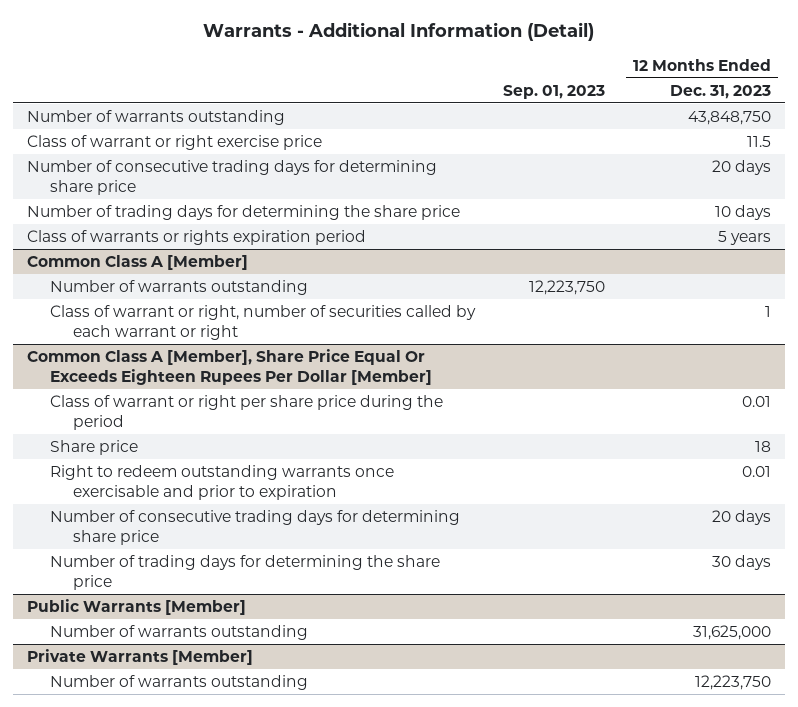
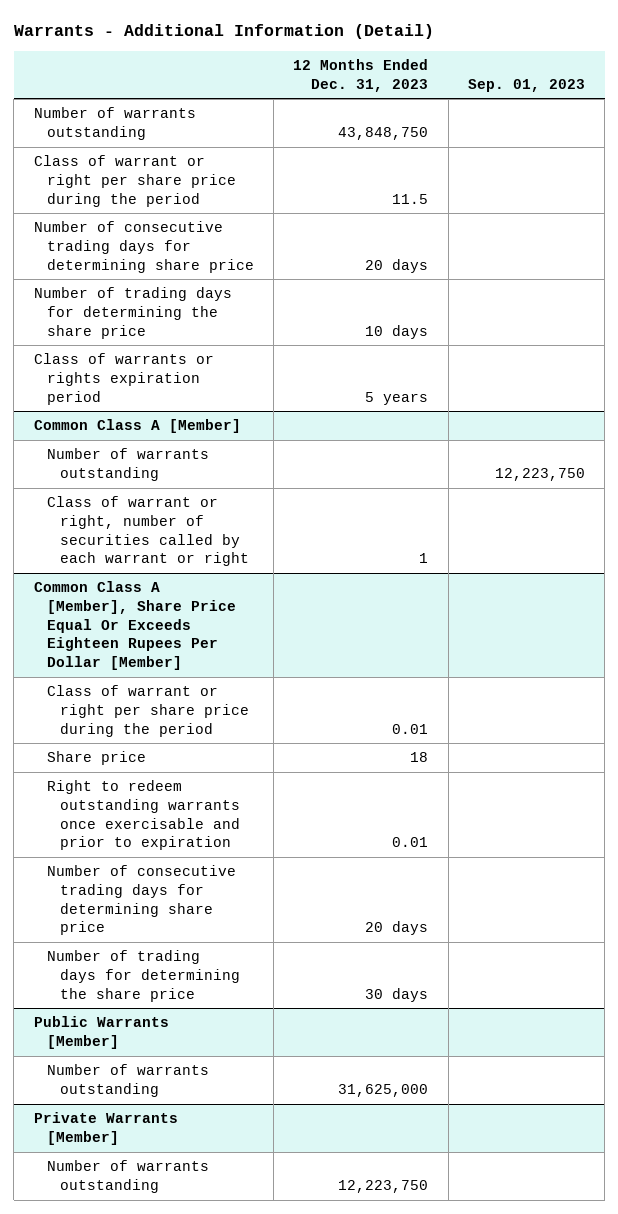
[27,134,323,150] Class of warrant or right exercise price -> [33,155,236,207] Class of warrant or right per share price during the period

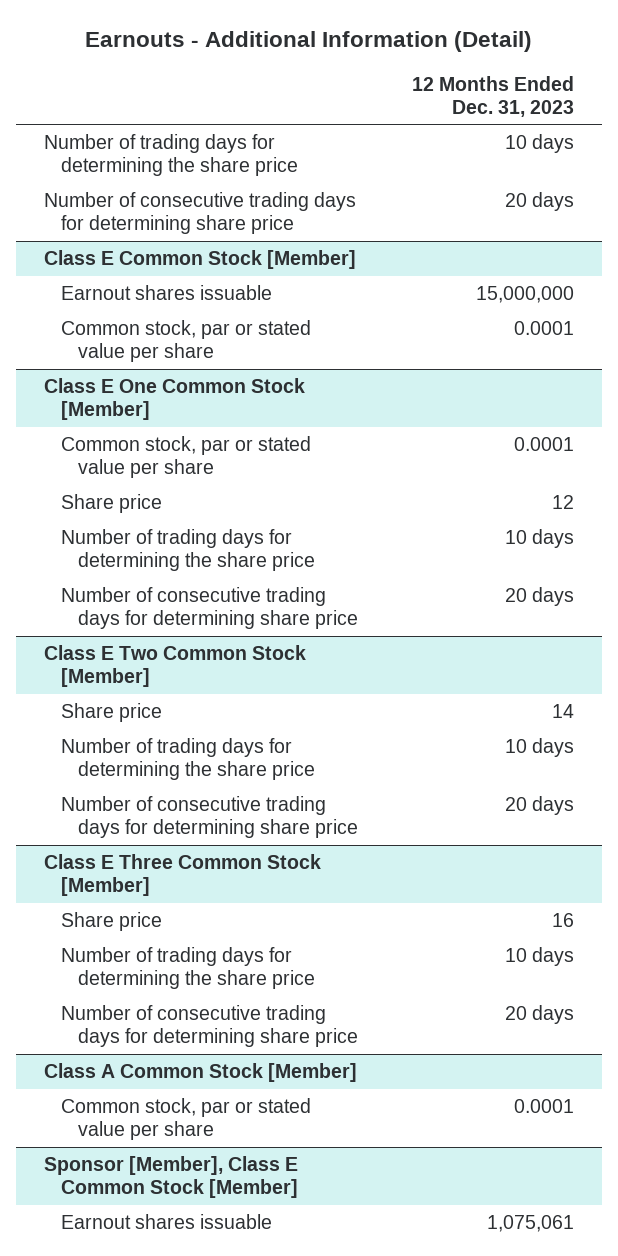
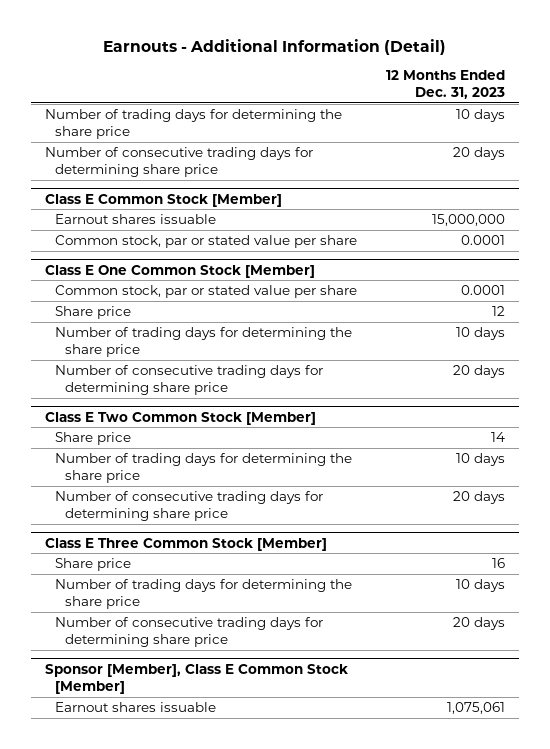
[43,1063,357,1083] Class A Common Stock [Member] -> none
[60,1098,311,1141] Common stock, par or stated value per share -> none

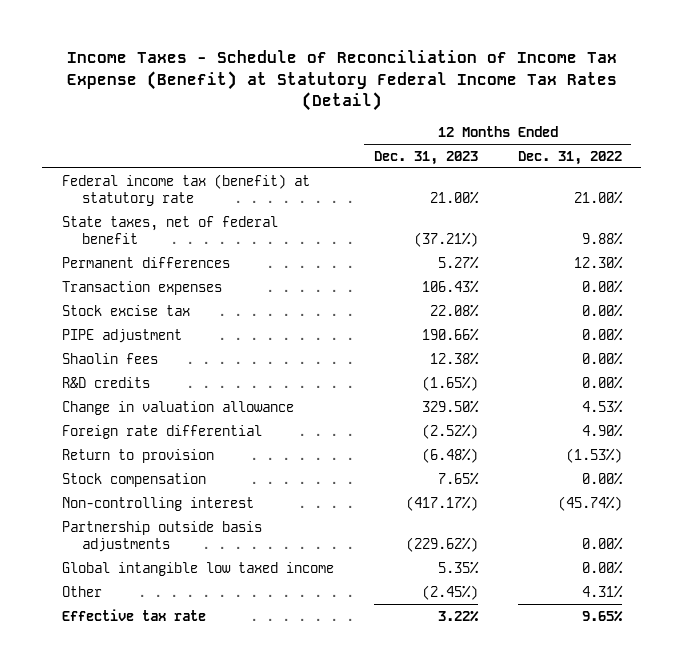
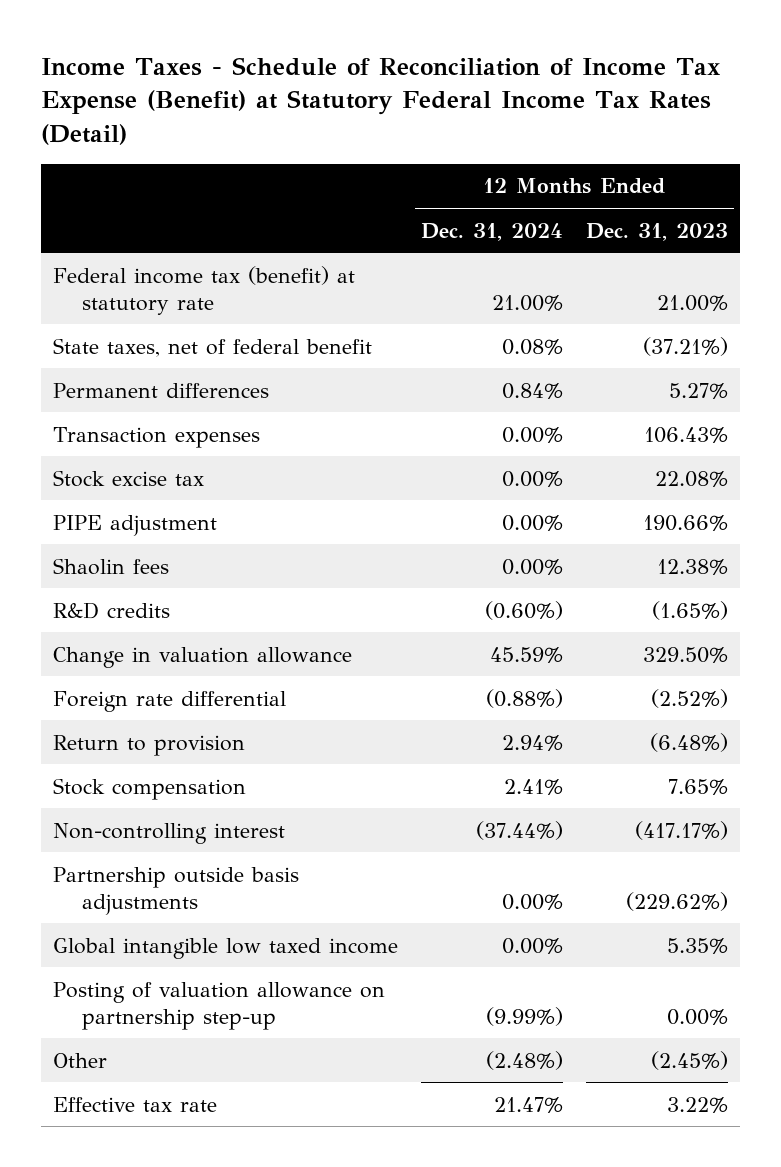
[517,150,622,165] Dec. 31, 2022 -> none
none -> [420,222,563,241] Dec. 31, 2024
none -> [52,981,385,1030] Posting of valuation allowance on partnership step-up

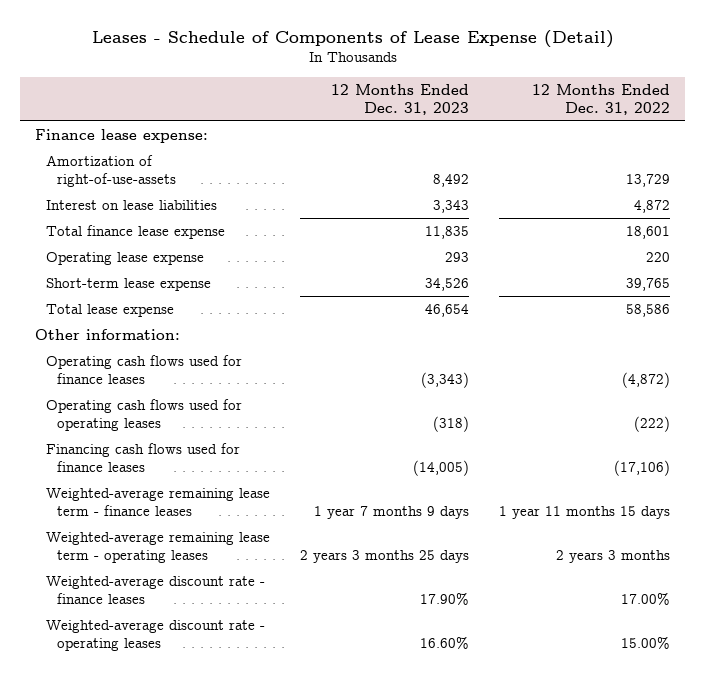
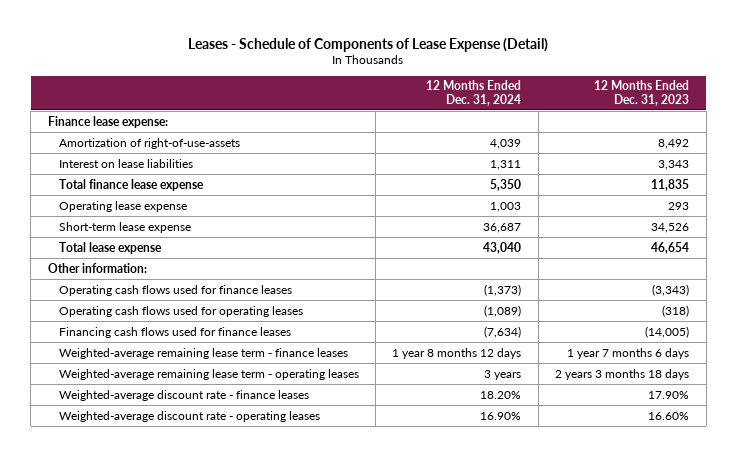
[532,83,671,115] 12 Months Ended Dec. 31, 2022 -> none
none -> [426,80,522,106] 12 Months Ended Dec. 31, 2024
[314,506,470,520] 1 year 7 months 9 days -> [567,347,690,359] 1 year 7 months 6 days
[300,550,470,564] 2 years 3 months 25 days -> [555,368,690,380] 2 years 3 months 18 days

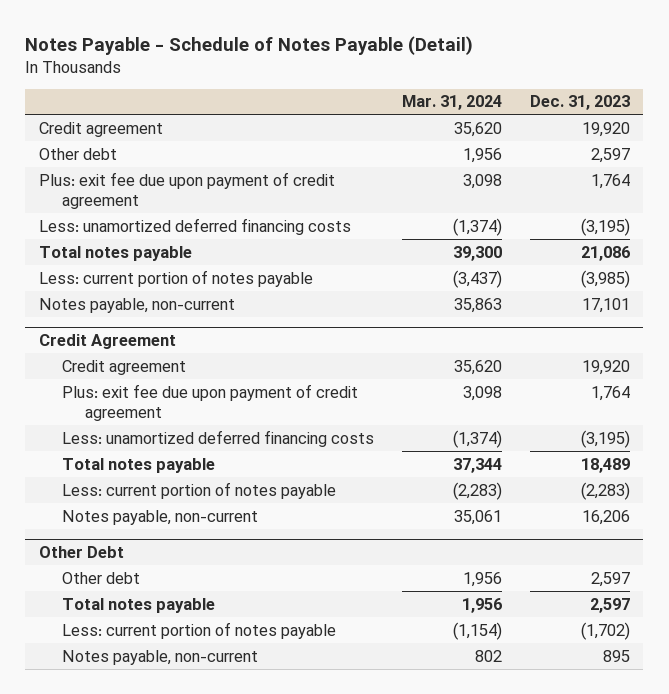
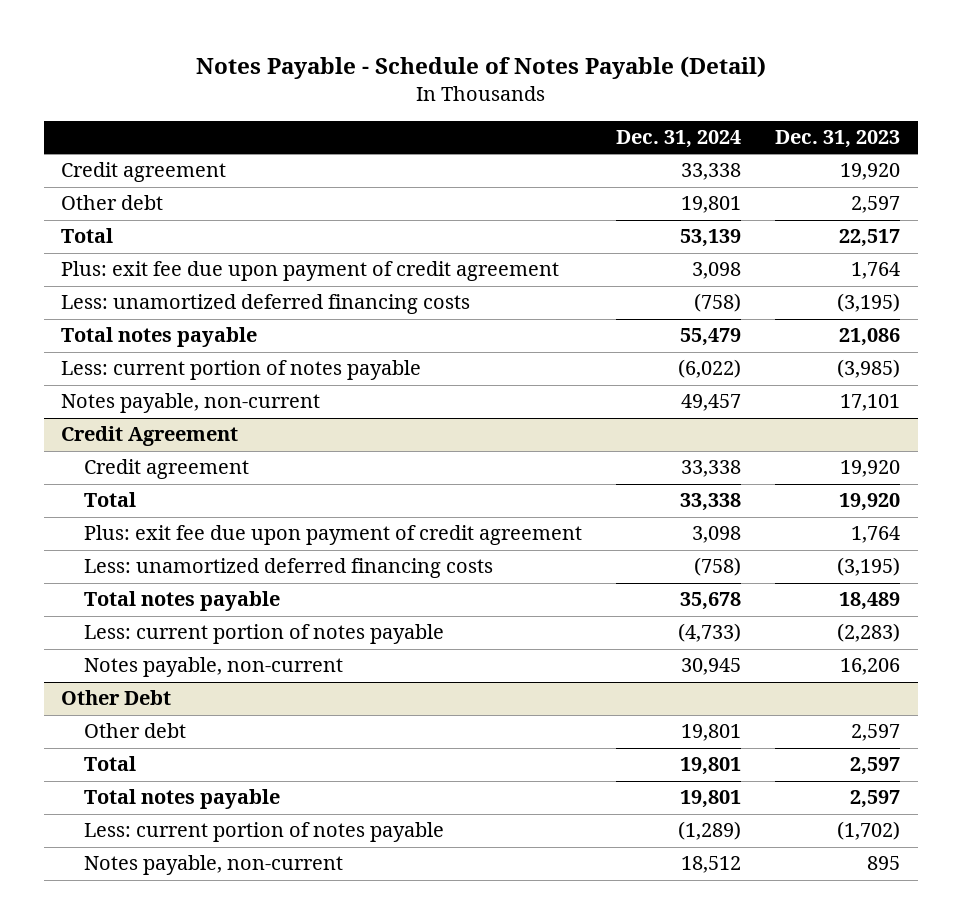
[401,95,502,111] Mar. 31, 2024 -> none
none -> [616,130,742,149] Dec. 31, 2024
none -> [60,228,113,244] Total
none -> [83,492,136,508] Total
none -> [83,756,136,772] Total

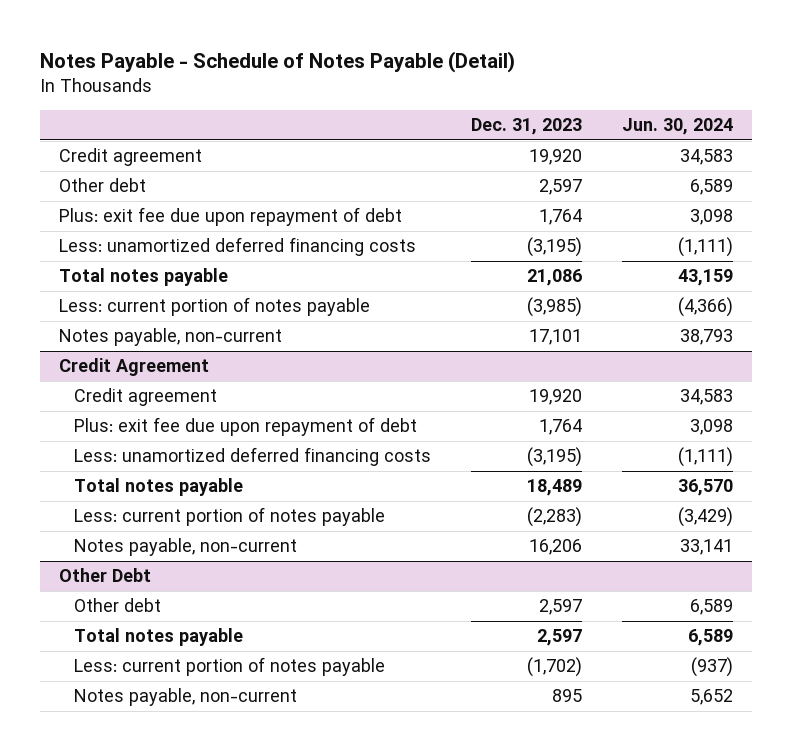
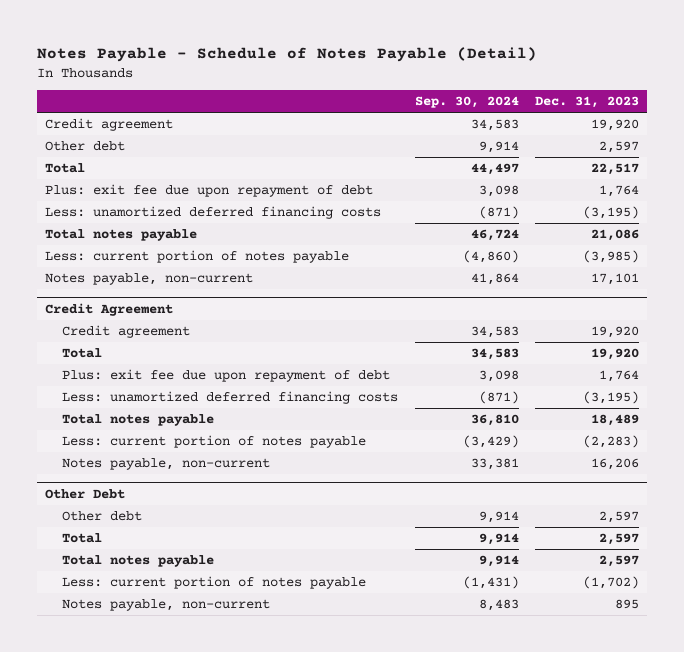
[621,118,733,136] Jun. 30, 2024 -> none
none -> [414,96,519,109] Sep. 30, 2024
none -> [44,162,85,173] Total
none -> [62,347,103,358] Total
none -> [62,532,103,543] Total

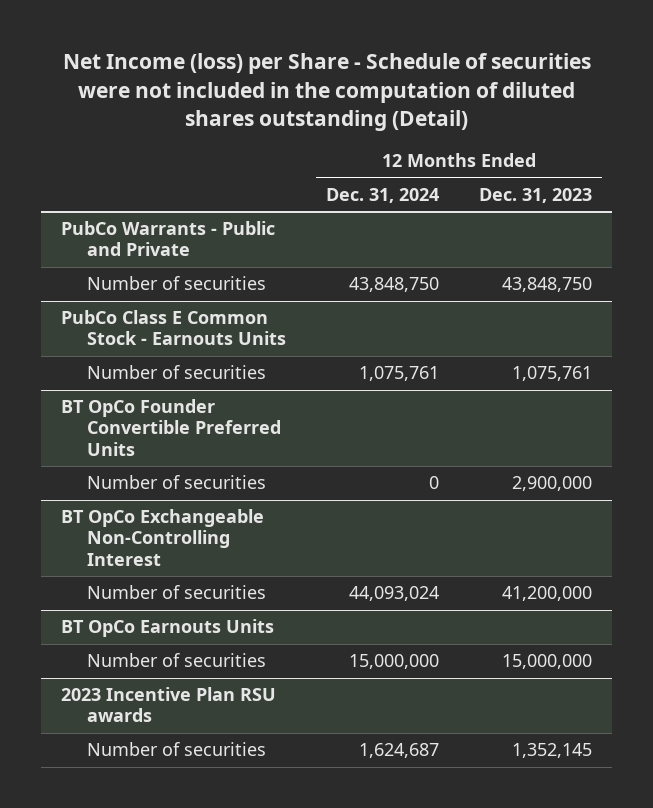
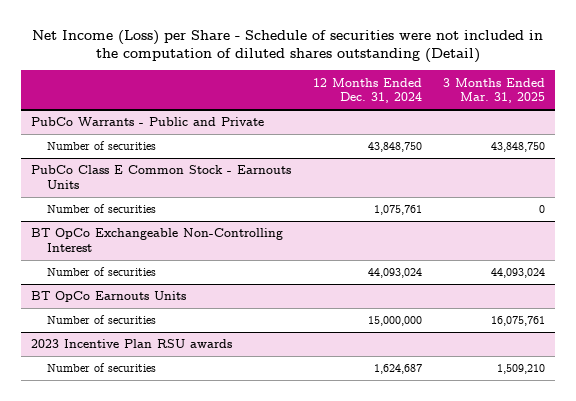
[62,53,591,131] Net Income (loss) per Share - Schedule of securities were not included in the computation of diluted shares outstanding (Detail) -> [32,29,544,64] Net Income (Loss) per Share - Schedule of securities were not included in the computation of diluted shares outstanding (Detail)
[478,188,592,204] Dec. 31, 2023 -> none
none -> [442,77,545,104] 3 Months Ended Mar. 31, 2025
[61,399,281,456] BT OpCo Founder Convertible Preferred Units -> none
[86,475,266,490] Number of securities -> none

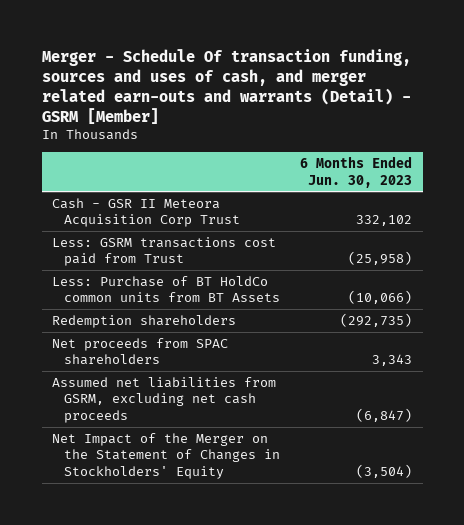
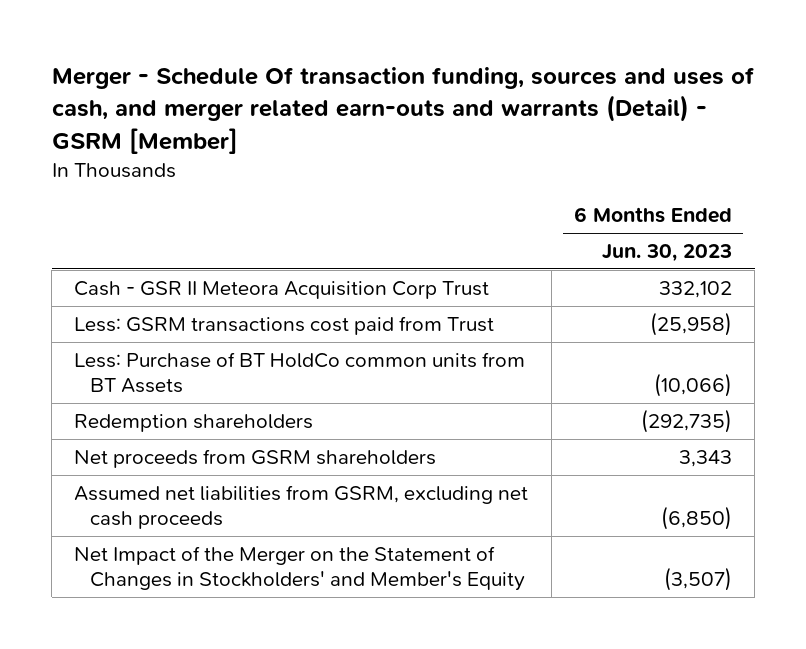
[52,337,229,366] Net proceeds from SPAC shareholders -> [74,448,437,468] Net proceeds from GSRM shareholders
[356,407,413,422] (6,847) -> [660,506,732,531] (6,850)
[52,432,280,479] Net Impact of the Merger on the Statement of Changes in Stockholders' Equity -> [74,545,526,592] Net Impact of the Merger on the Statement of Changes in Stockholders' and Member's Equity
[356,463,413,478] (3,504) -> [663,567,732,592] (3,507)

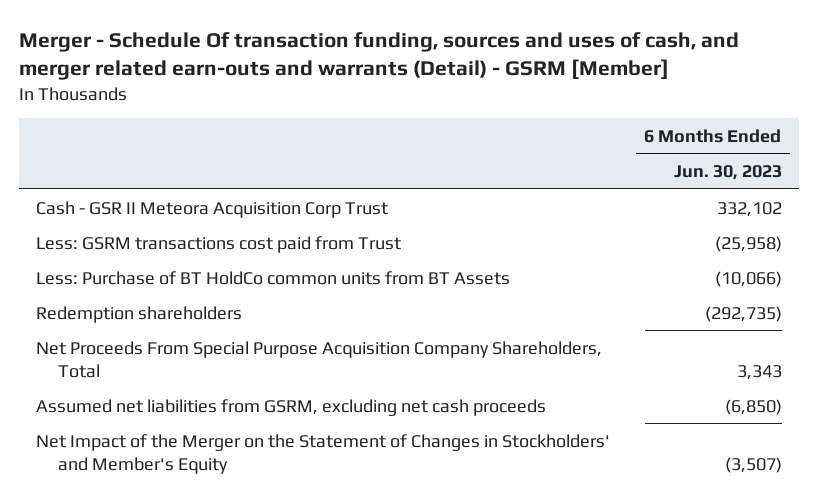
[74,448,437,468] Net proceeds from GSRM shareholders -> [36,340,603,378] Net Proceeds From Special Purpose Acquisition Company Shareholders, Total

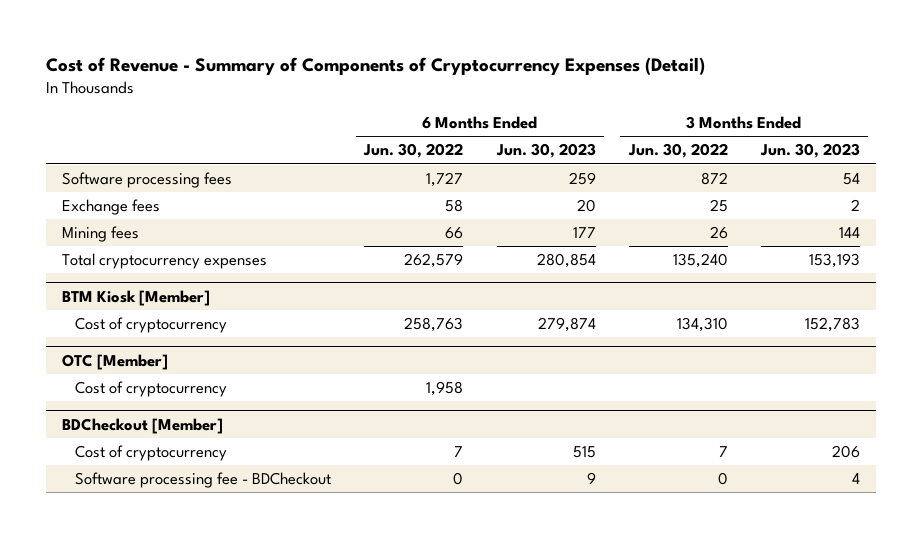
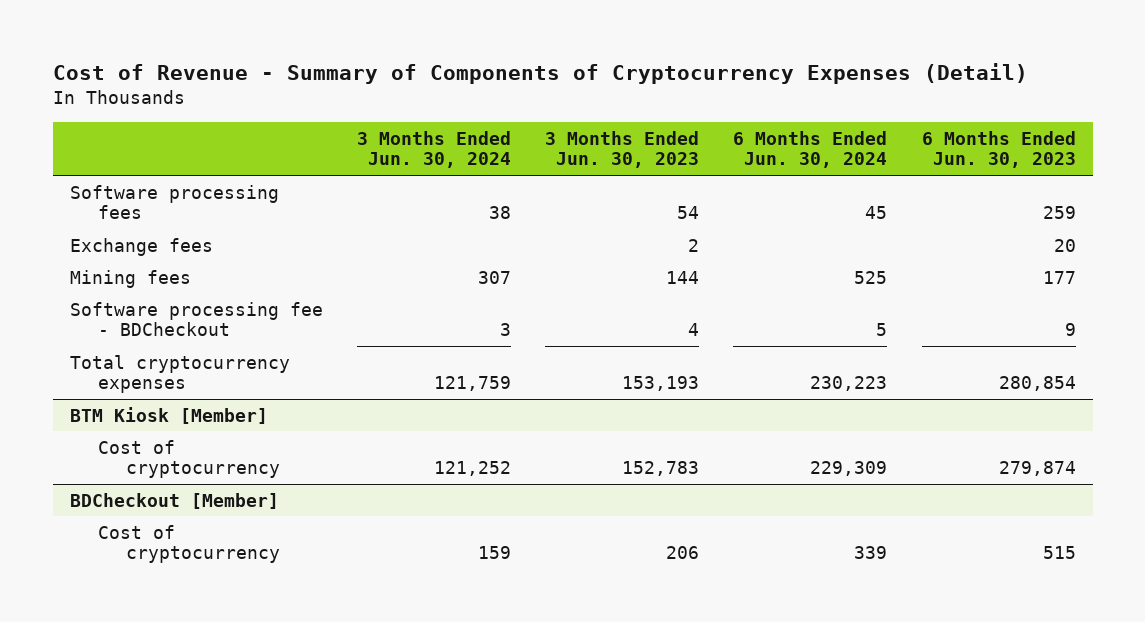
[363,143,464,159] Jun. 30, 2022 -> none
[627,143,728,159] Jun. 30, 2022 -> none
none -> [356,130,511,169] 3 Months Ended Jun. 30, 2024
none -> [733,130,888,169] 6 Months Ended Jun. 30, 2024
none -> [69,301,323,337] Software processing fee - BDCheckout
[62,353,169,370] OTC [Member] -> none
[75,380,228,397] Cost of cryptocurrency -> none
[75,471,332,488] Software processing fee - BDCheckout -> none

